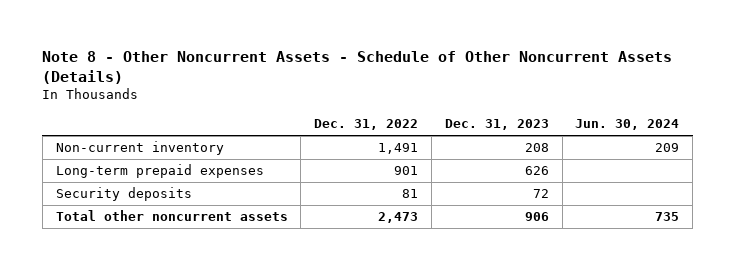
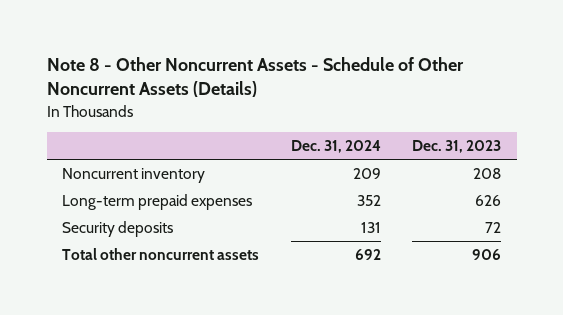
[314,119,419,131] Dec. 31, 2022 -> none
[575,119,680,131] Jun. 30, 2024 -> none
none -> [290,140,381,154] Dec. 31, 2024
[55,141,224,156] Non-current inventory -> [62,167,206,183] Noncurrent inventory

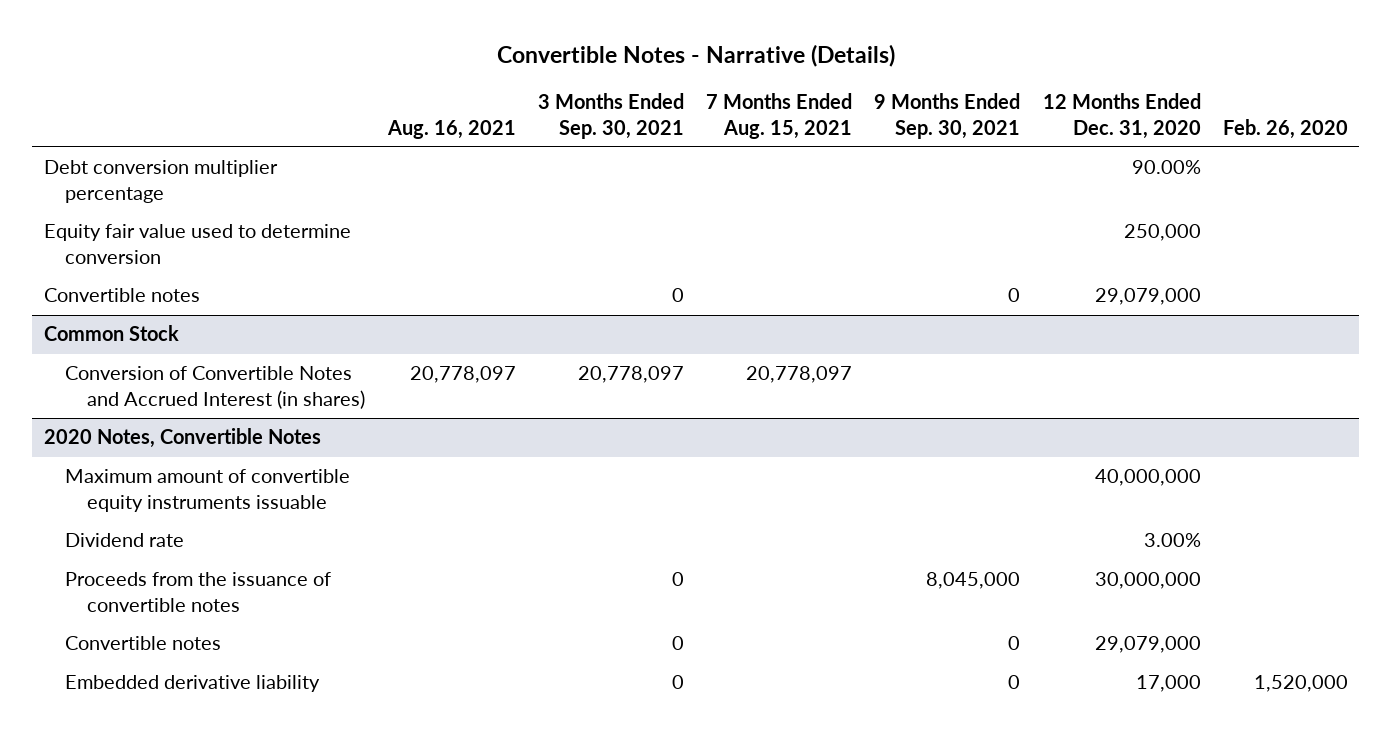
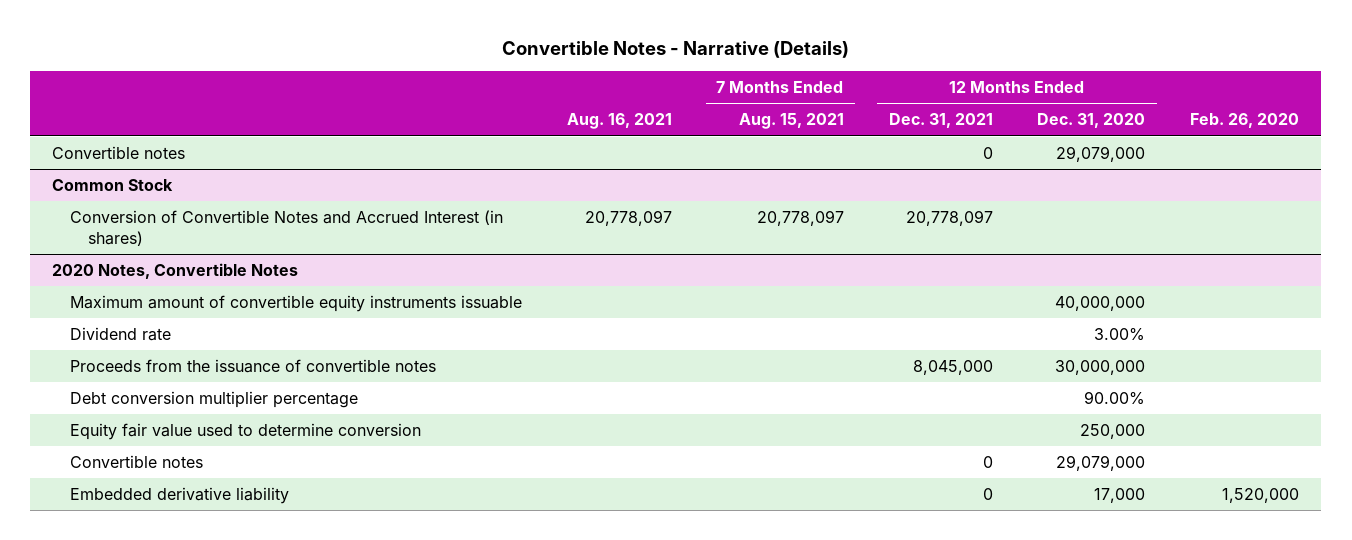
[537,92,684,139] 3 Months Ended Sep. 30, 2021 -> none
[874,92,1021,139] 9 Months Ended Sep. 30, 2021 -> none
none -> [888,113,993,129] Dec. 31, 2021
[43,160,278,203] Debt conversion multiplier percentage -> none
[43,224,351,264] Equity fair value used to determine conversion -> none
none -> [70,390,359,408] Debt conversion multiplier percentage
none -> [70,422,422,440] Equity fair value used to determine conversion

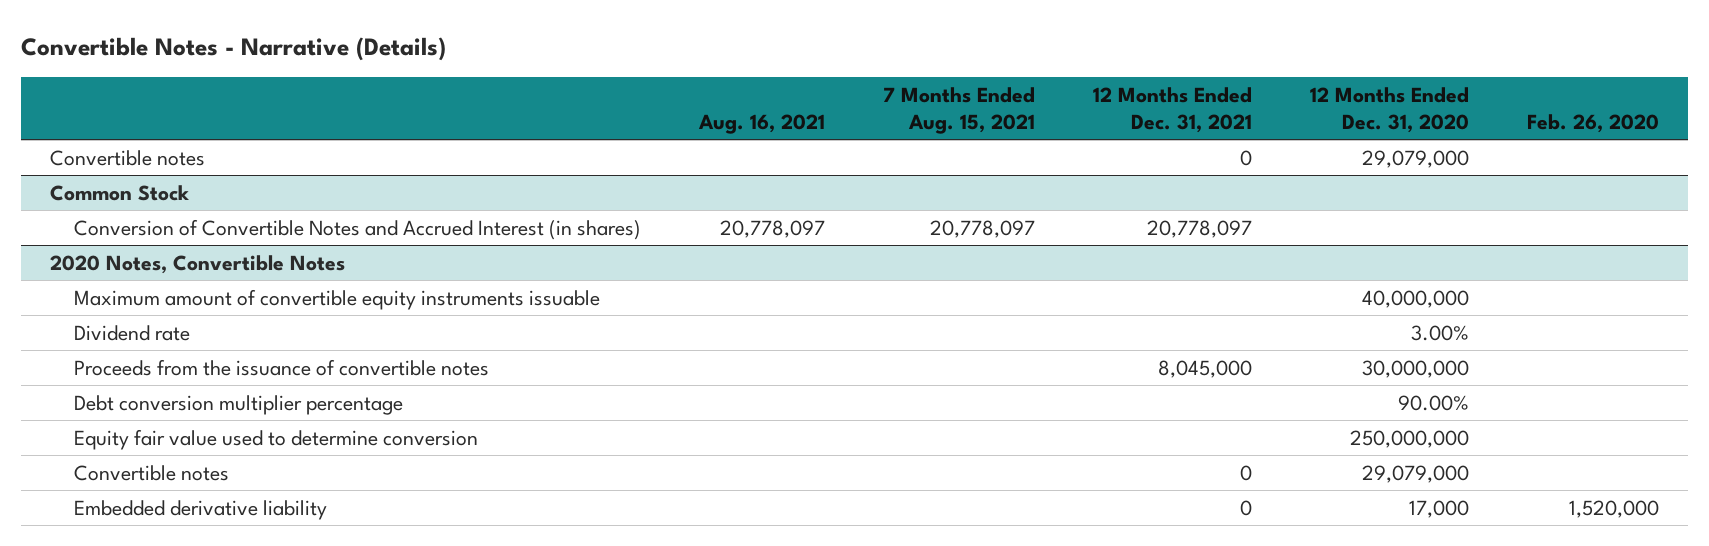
[1080,423,1146,439] 250,000 -> [1349,429,1469,448] 250,000,000

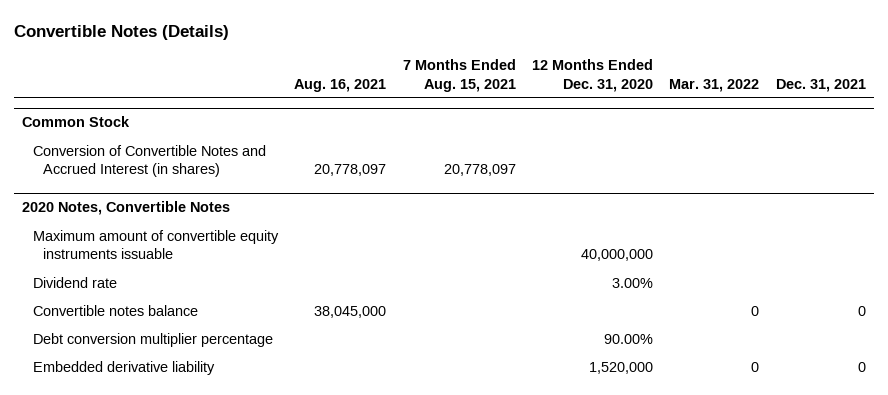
[21,37,447,62] Convertible Notes - Narrative (Details) -> [13,24,229,40] Convertible Notes (Details)
[1092,86,1252,133] 12 Months Ended Dec. 31, 2021 -> none
[1526,113,1659,133] Feb. 26, 2020 -> none
none -> [669,78,760,92] Mar. 31, 2022
none -> [775,78,866,92] Dec. 31, 2021
[50,149,206,166] Convertible notes -> none
[73,358,489,376] Proceeds from the issuance of convertible notes -> none
none -> [32,305,198,317] Convertible notes balance
[73,428,478,450] Equity fair value used to determine conversion -> none
[73,464,229,481] Convertible notes -> none
[1408,499,1469,518] 17,000 -> [588,362,653,375] 1,520,000

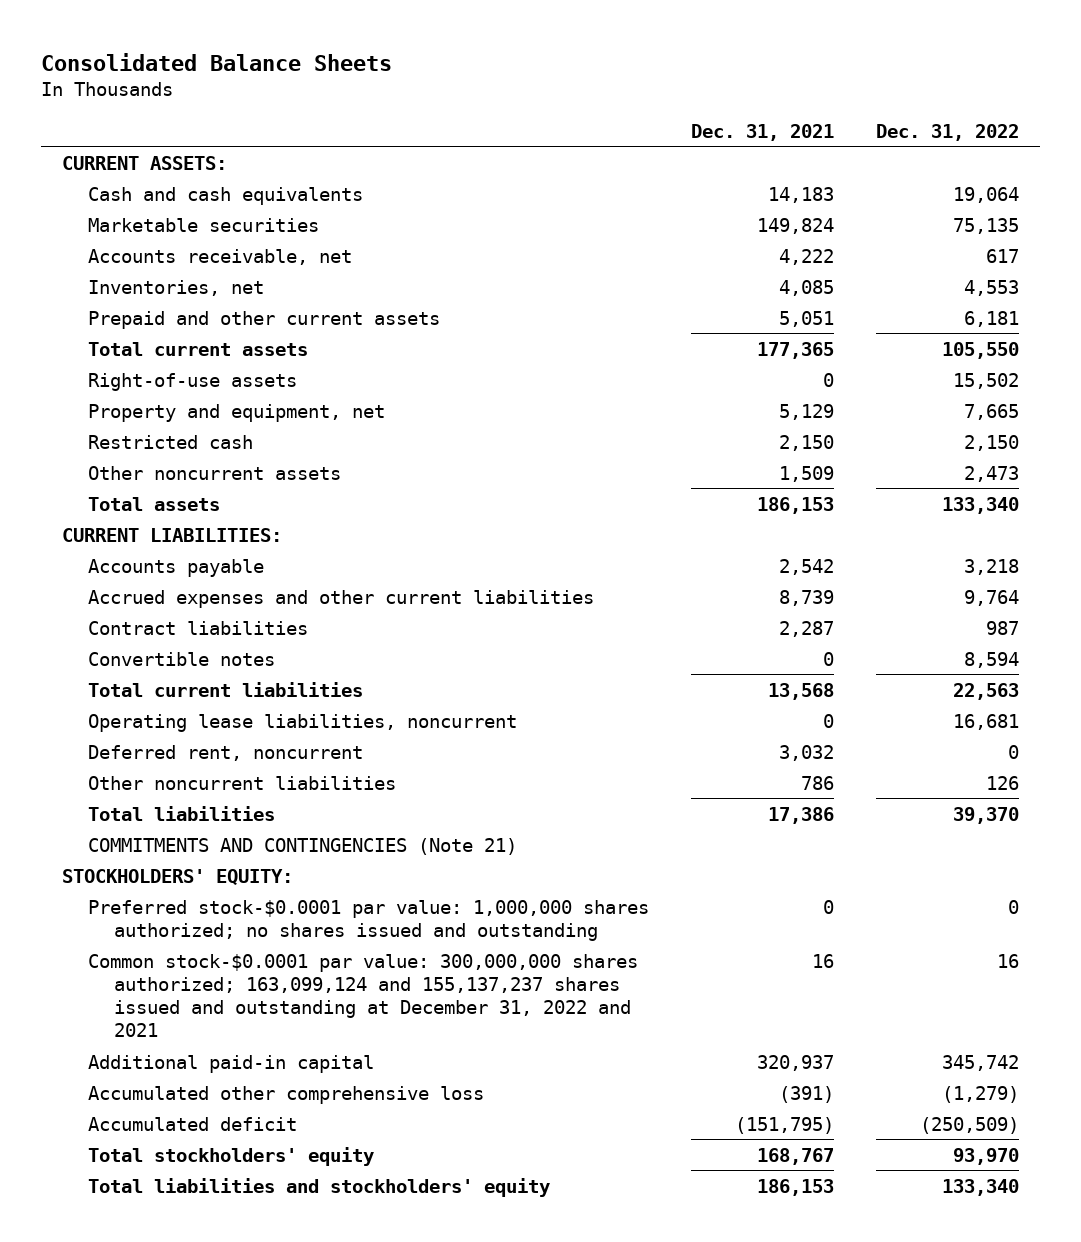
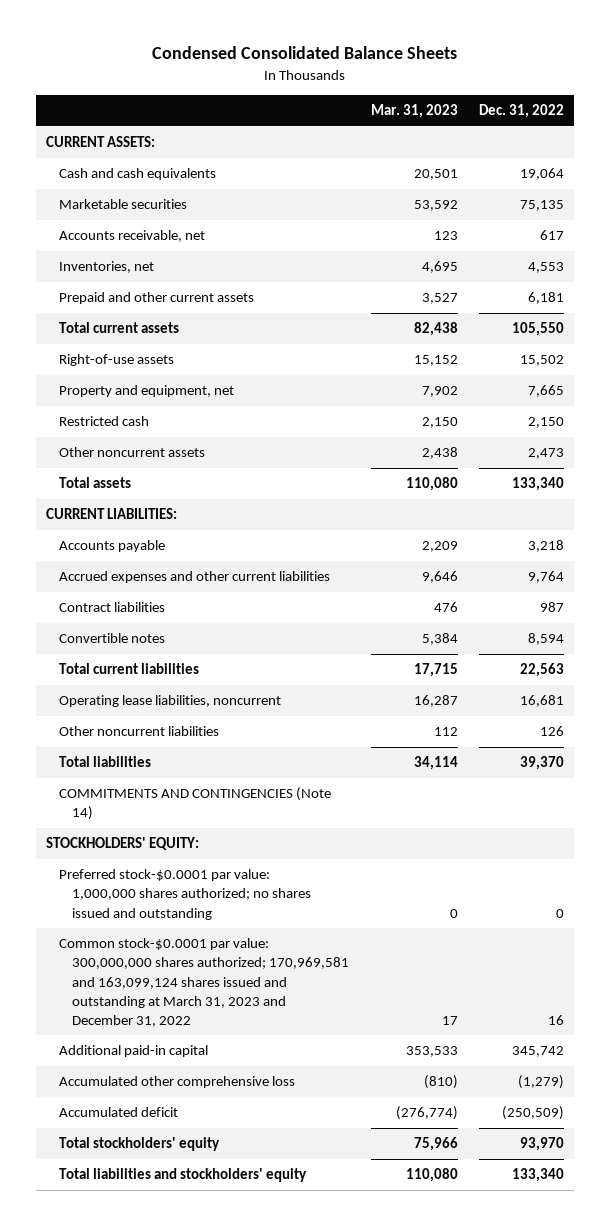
[41,52,393,71] Consolidated Balance Sheets -> [152,46,458,60] Condensed Consolidated Balance Sheets
[690,123,834,141] Dec. 31, 2021 -> none
none -> [370,104,458,119] Mar. 31, 2023
[87,744,363,761] Deferred rent, noncurrent -> none
[87,837,517,855] COMMITMENTS AND CONTINGENCIES (Note 21) -> [59,787,332,821] COMMITMENTS AND CONTINGENCIES (Note 14)
[87,953,638,1038] Common stock-$0.0001 par value: 300,000,000 shares authorized; 163,099,124 and 155,137,237 shares issued and outstanding at December 31, 2022 and 2021 -> [59,938,350,1027] Common stock-$0.0001 par value: 300,000,000 shares authorized; 170,969,581 and 163,099,124 shares issued and outstanding at March 31, 2023 and December 31, 2022

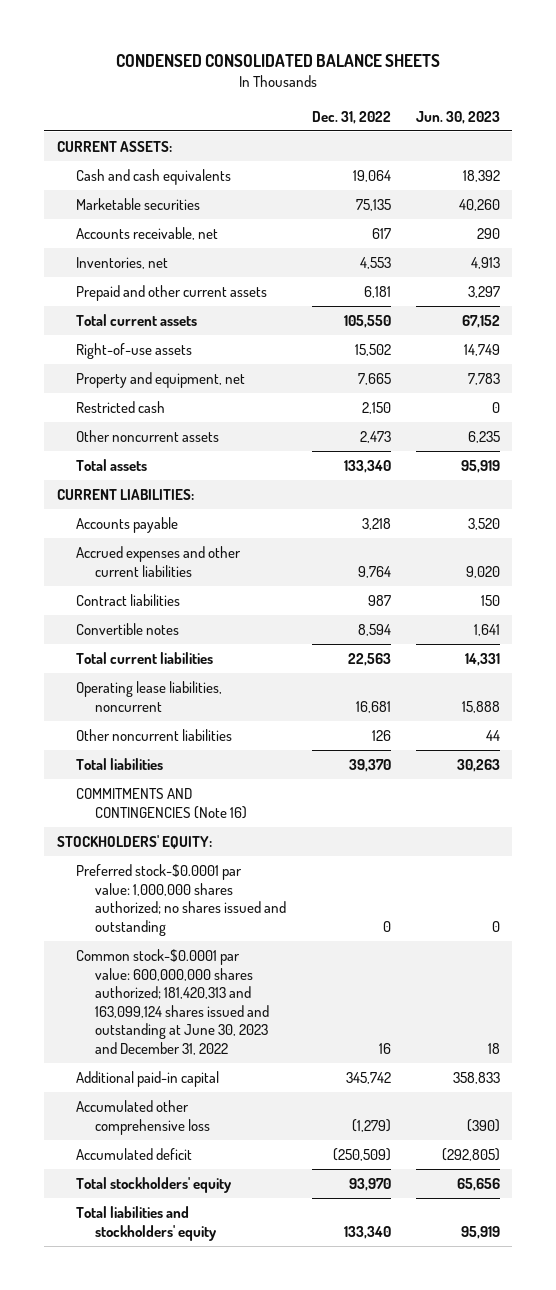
[152,46,458,60] Condensed Consolidated Balance Sheets -> [116,53,441,67] CONDENSED CONSOLIDATED BALANCE SHEETS
[370,104,458,119] Mar. 31, 2023 -> none
none -> [415,110,500,124] Jun. 30, 2023
[59,787,332,821] COMMITMENTS AND CONTINGENCIES (Note 14) -> [75,787,248,819] COMMITMENTS AND CONTINGENCIES (Note 16)
[59,938,350,1027] Common stock-$0.0001 par value: 300,000,000 shares authorized; 170,969,581 and 163,099,124 shares issued and outstanding at March 31, 2023 and December 31, 2022 -> [75,948,270,1055] Common stock-$0.0001 par value: 600,000,000 shares authorized; 181,420,313 and 163,099,124 shares issued and outstanding at June 30, 2023 and December 31, 2022

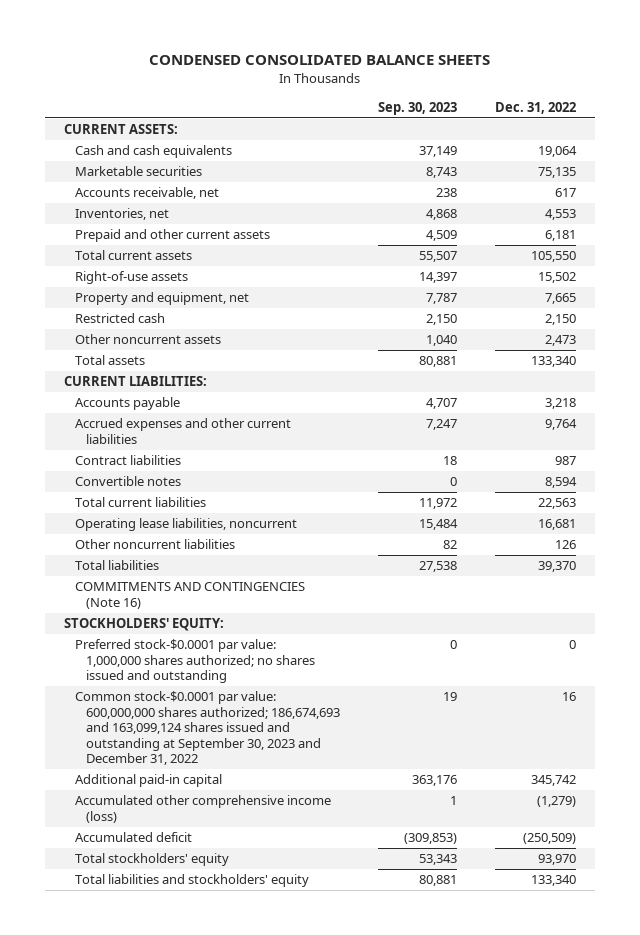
[415,110,500,124] Jun. 30, 2023 -> none
none -> [377,101,457,115] Sep. 30, 2023
[75,948,270,1055] Common stock-$0.0001 par value: 600,000,000 shares authorized; 181,420,313 and 163,099,124 shares issued and outstanding at June 30, 2023 and December 31, 2022 -> [74,691,340,766] Common stock-$0.0001 par value: 600,000,000 shares authorized; 186,674,693 and 163,099,124 shares issued and outstanding at September 30, 2023 and December 31, 2022
[75,1099,211,1135] Accumulated other comprehensive loss -> [74,795,331,823] Accumulated other comprehensive income (loss)

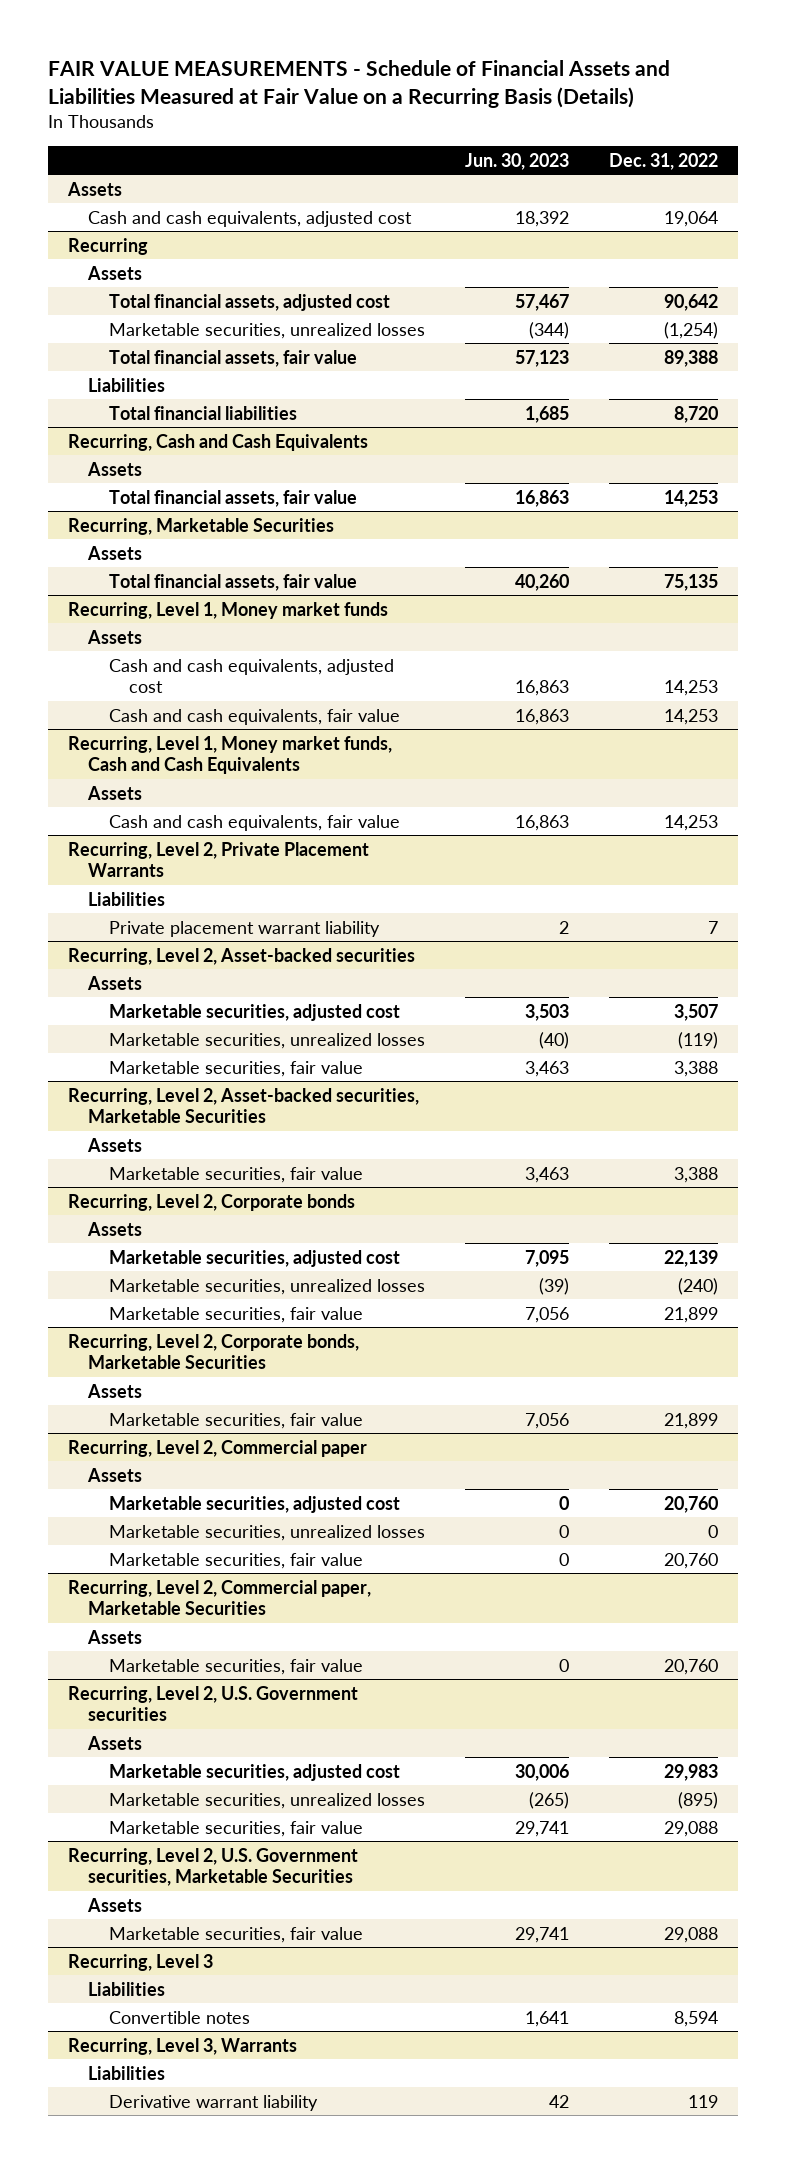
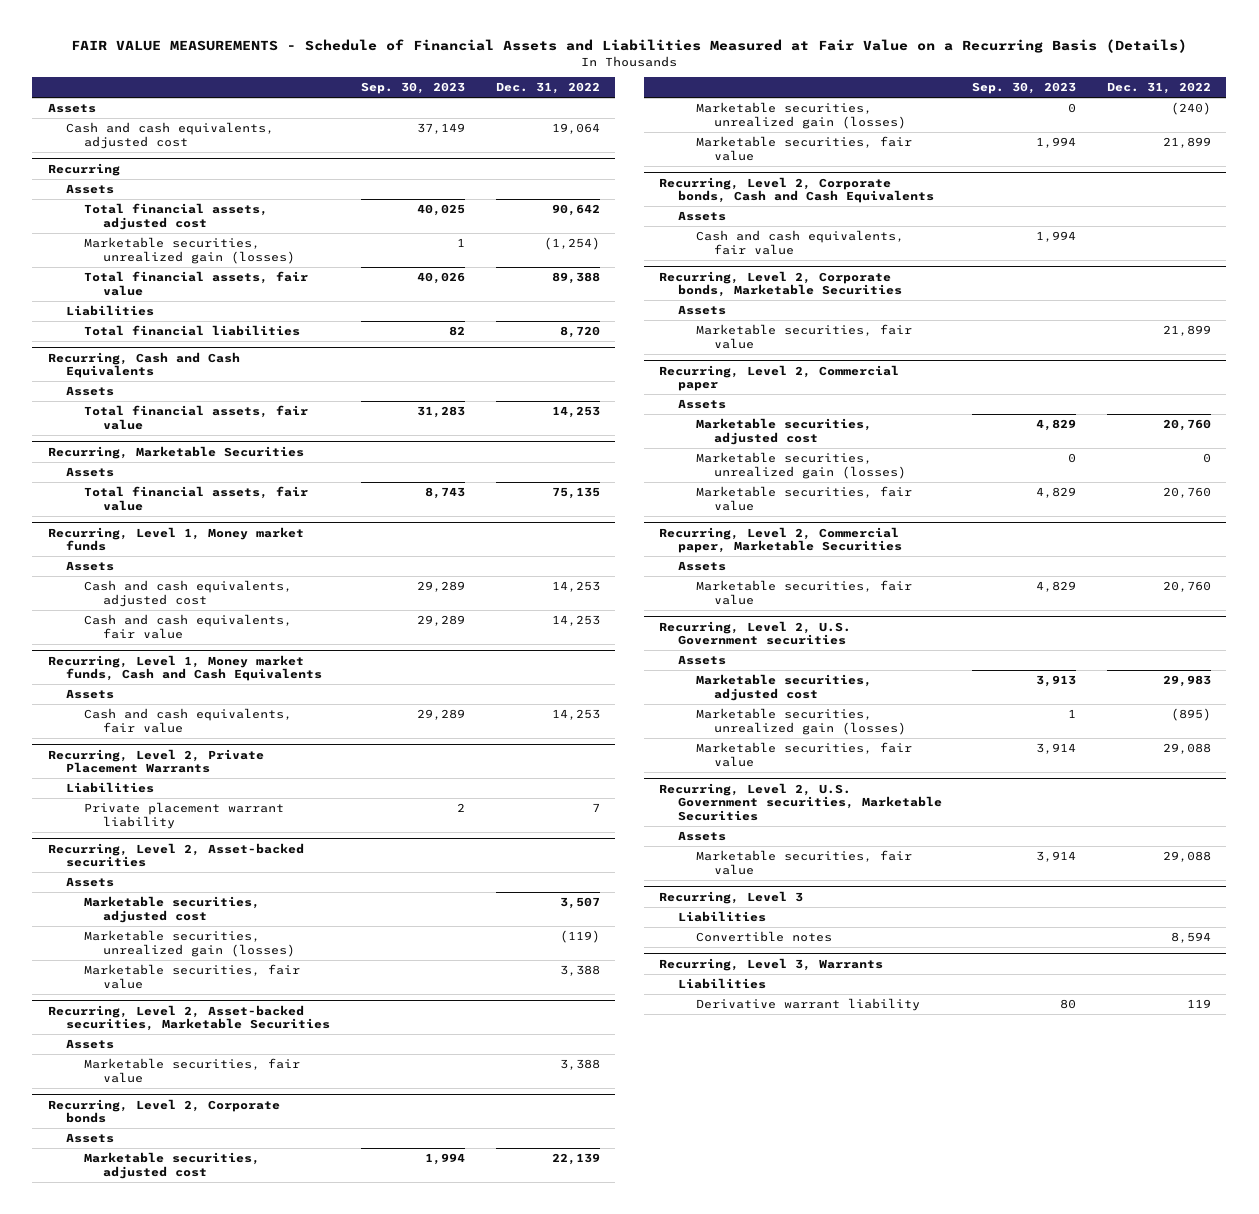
[464,152,569,170] Jun. 30, 2023 -> none
none -> [360,82,465,95] Sep. 30, 2023
[108,322,425,339] Marketable securities, unrealized losses -> [84,237,295,264] Marketable securities, unrealized gain (losses)
[108,1032,425,1049] Marketable securities, unrealized losses -> [84,930,295,957] Marketable securities, unrealized gain (losses)
[108,1278,425,1295] Marketable securities, unrealized losses -> [695,102,907,129] Marketable securities, unrealized gain (losses)
none -> [659,176,934,204] Recurring, Level 2, Corporate bonds, Cash and Cash Equivalents
none -> [677,211,726,222] Assets
none -> [695,230,904,255] Cash and cash equivalents, fair value
[108,1524,425,1541] Marketable securities, unrealized losses -> [695,452,907,479] Marketable securities, unrealized gain (losses)
[108,1792,425,1809] Marketable securities, unrealized losses -> [695,708,907,735] Marketable securities, unrealized gain (losses)

